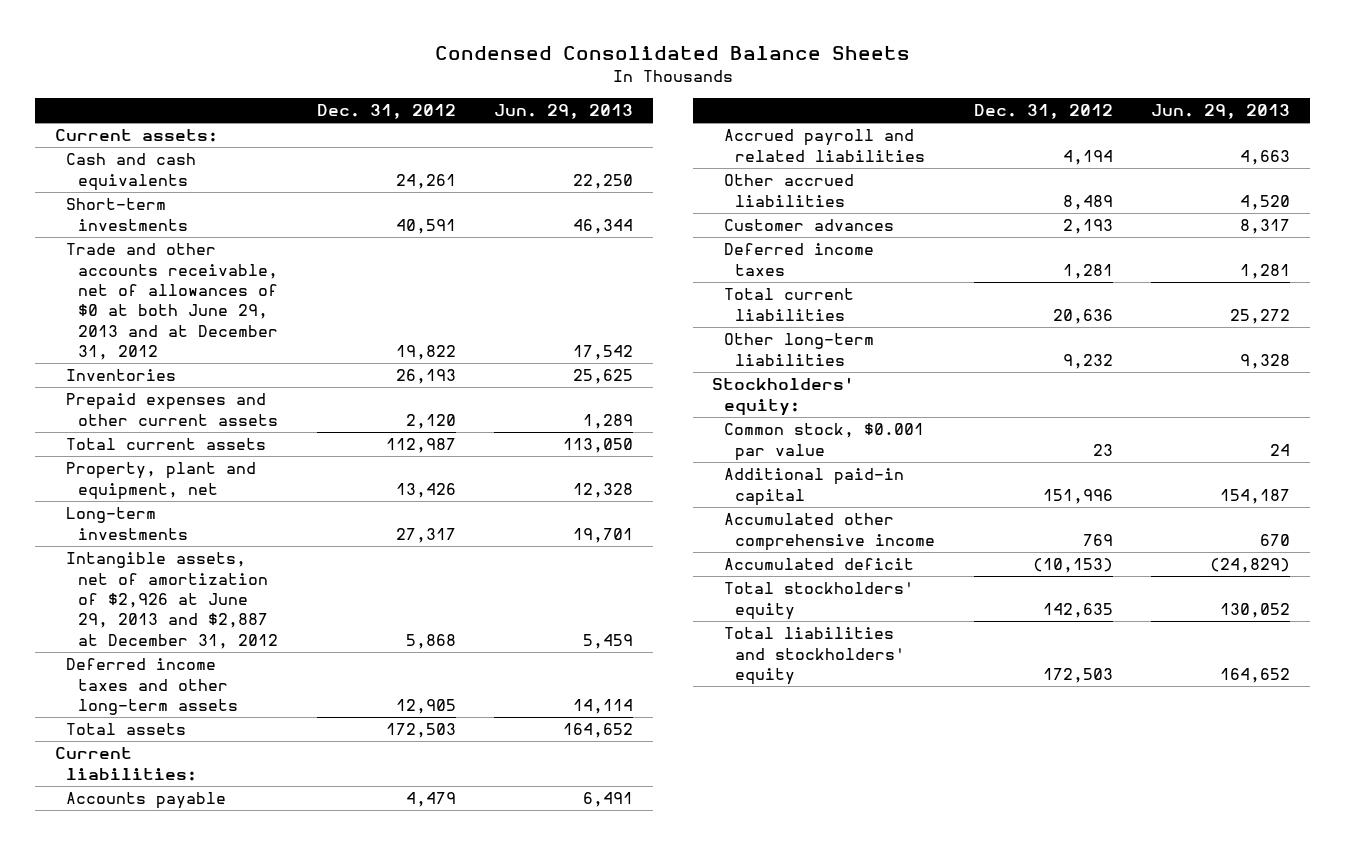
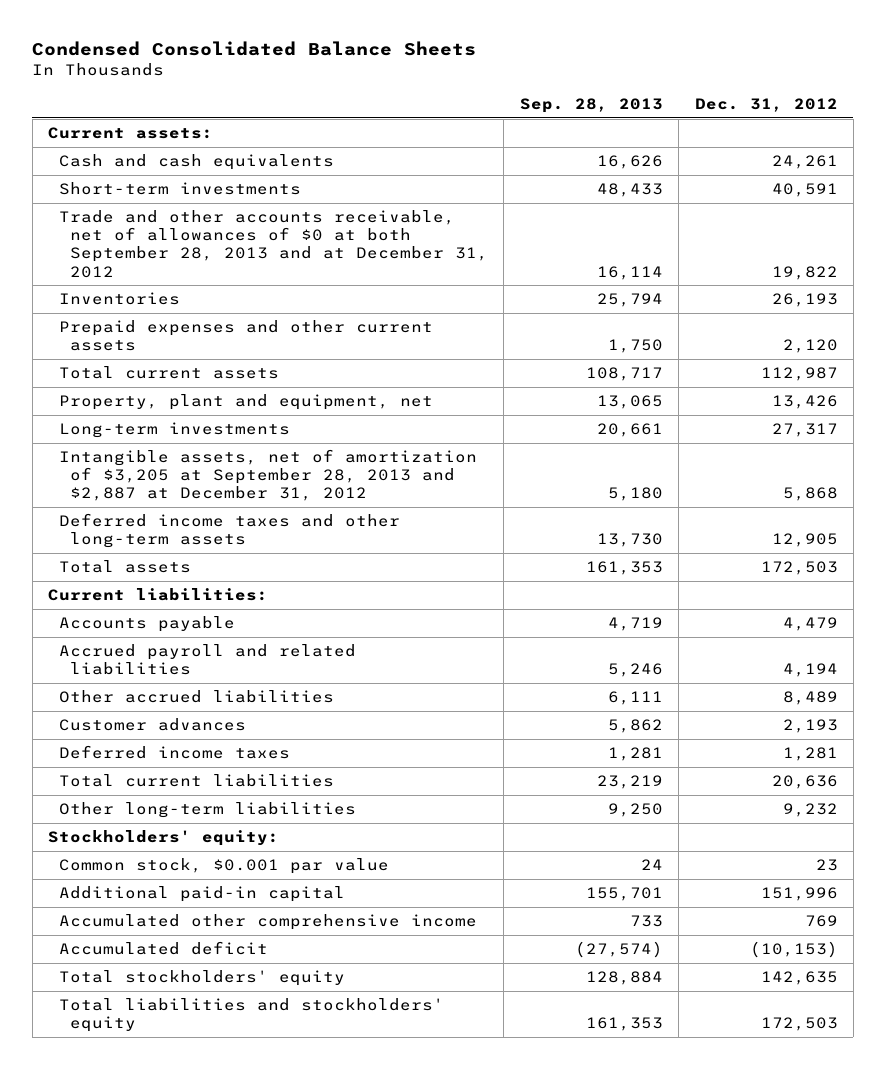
[494,104,634,120] Jun. 29, 2013 -> none
none -> [519,98,663,114] Sep. 28, 2013
[66,243,279,360] Trade and other accounts receivable, net of allowances of $0 at both June 29, 2013 and at December 31, 2012 -> [58,210,488,278] Trade and other accounts receivable, net of allowances of $0 at both September 28, 2013 and at December 31, 2012
[66,552,279,649] Intangible assets, net of amortization of $2,926 at June 29, 2013 and $2,887 at December 31, 2012 -> [58,449,477,502] Intangible assets, net of amortization of $3,205 at September 28, 2013 and $2,887 at December 31, 2012

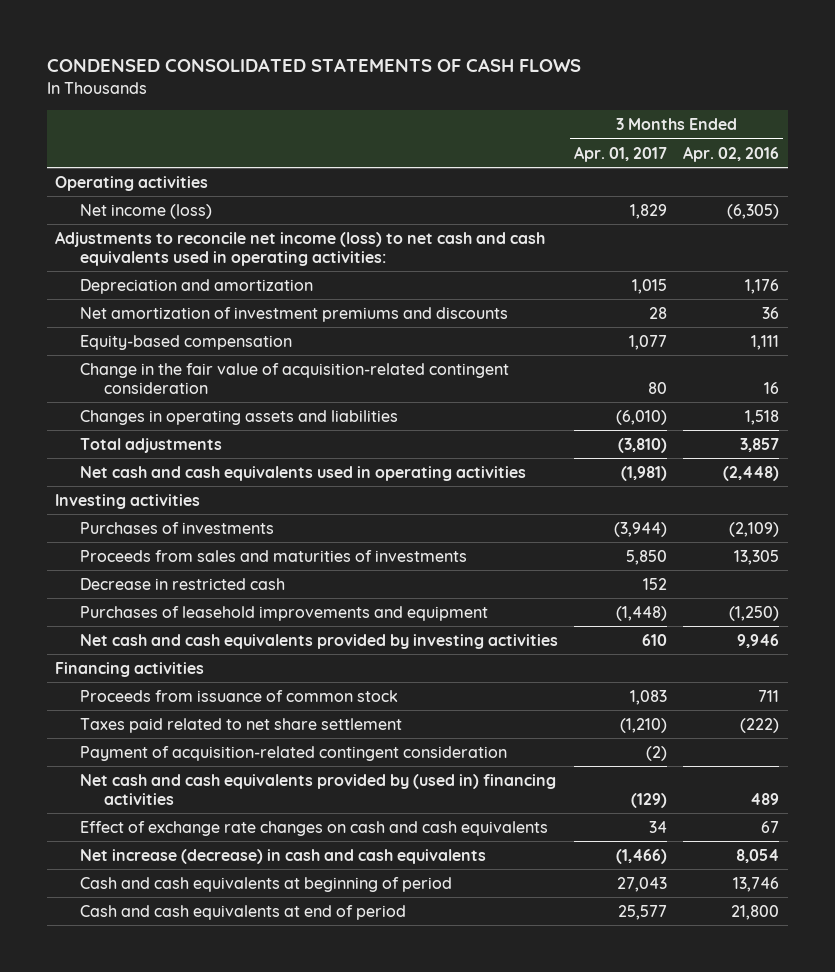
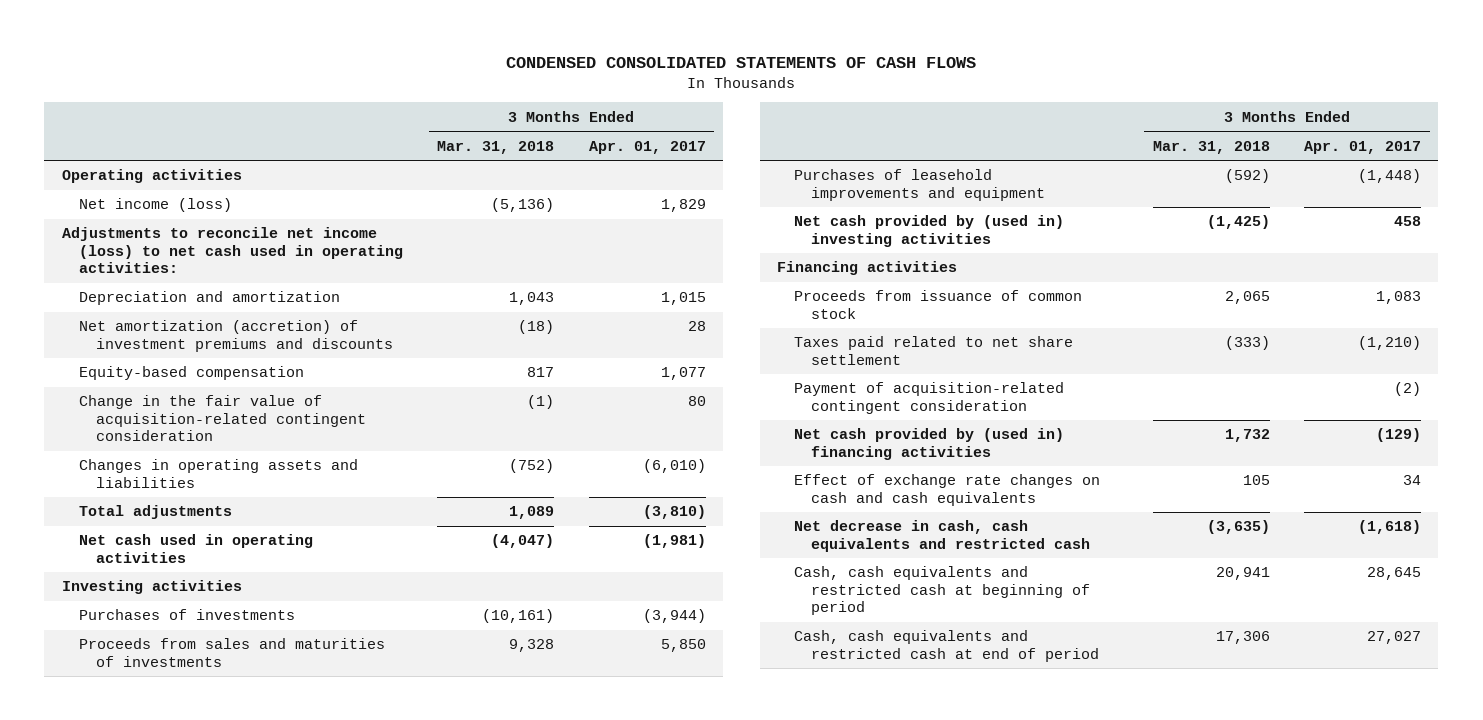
[683,145,780,162] Apr. 02, 2016 -> none
none -> [437,140,555,154] Mar. 31, 2018
[55,230,546,266] Adjustments to reconcile net income (loss) to net cash and cash equivalents used in operating activities: -> [61,227,403,274] Adjustments to reconcile net income (loss) to net cash used in operating activities:
[79,306,508,322] Net amortization of investment premiums and discounts -> [78,320,393,352] Net amortization (accretion) of investment premiums and discounts
[79,465,526,481] Net cash and cash equivalents used in operating activities -> [78,534,313,563] Net cash used in operating activities
[79,577,285,590] Decrease in restricted cash -> none
[79,633,558,649] Net cash and cash equivalents provided by investing activities -> [794,215,1065,247] Net cash provided by (used in) investing activities
[642,633,668,646] 610 -> [1393,216,1421,227] 458
[79,773,556,805] Net cash and cash equivalents provided by (used in) financing activities -> [794,428,1065,460] Net cash provided by (used in) financing activities
[79,848,486,864] Net increase (decrease) in cash and cash equivalents -> [794,520,1091,552] Net decrease in cash, cash equivalents and restricted cash
[616,848,668,864] (1,466) -> [1357,520,1421,535] (1,618)
[79,876,452,892] Cash and cash equivalents at beginning of period -> [794,566,1091,616] Cash, cash equivalents and restricted cash at beginning of period
[617,876,668,892] 27,043 -> [1366,567,1421,581] 28,645
[79,904,406,920] Cash and cash equivalents at end of period -> [794,630,1100,662] Cash, cash equivalents and restricted cash at end of period
[618,904,668,920] 25,577 -> [1366,631,1421,645] 27,027

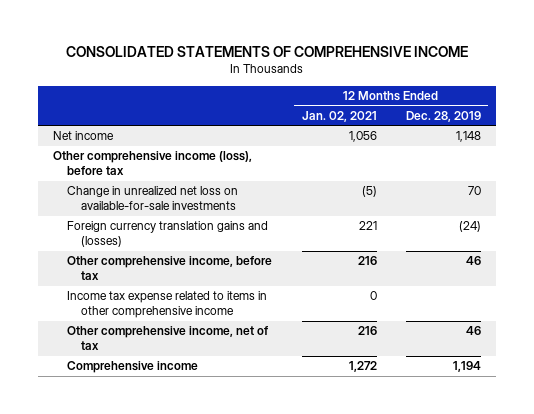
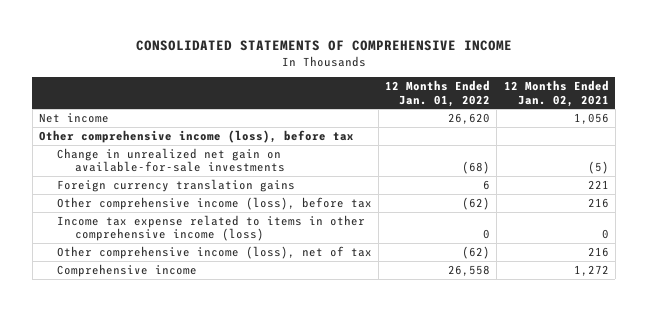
[406,110,482,122] Dec. 28, 2019 -> none
none -> [385,80,491,107] 12 Months Ended Jan. 01, 2022
[66,186,238,211] Change in unrealized net loss on available-for-sale investments -> [57,147,286,173] Change in unrealized net gain on available-for-sale investments
[66,221,268,248] Foreign currency translation gains and (losses) -> [57,178,296,192] Foreign currency translation gains
[66,256,272,281] Other comprehensive income, before tax -> [57,196,373,210] Other comprehensive income (loss), before tax
[66,291,267,319] Income tax expense related to items in other comprehensive income -> [57,214,366,242] Income tax expense related to items in other comprehensive income (loss)
[66,326,268,351] Other comprehensive income, net of tax -> [57,245,373,259] Other comprehensive income (loss), net of tax

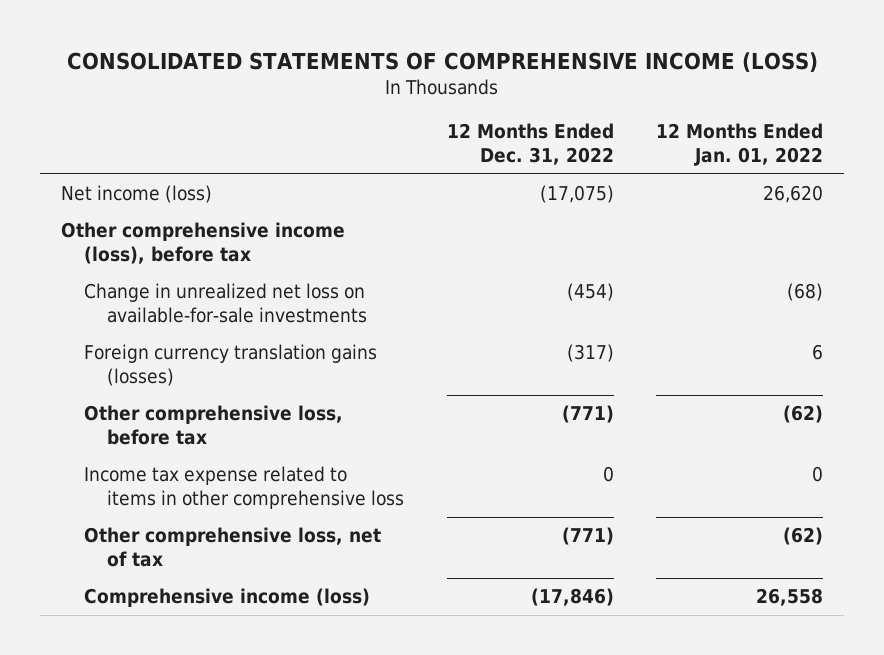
[135,40,512,52] CONSOLIDATED STATEMENTS OF COMPREHENSIVE INCOME -> [67,51,819,72] CONSOLIDATED STATEMENTS OF COMPREHENSIVE INCOME (LOSS)
[503,80,609,107] 12 Months Ended Jan. 02, 2021 -> none
none -> [446,123,614,165] 12 Months Ended Dec. 31, 2022
[38,112,109,123] Net income -> [61,185,213,204] Net income (loss)
[57,147,286,173] Change in unrealized net gain on available-for-sale investments -> [84,283,368,324] Change in unrealized net loss on available-for-sale investments
[57,178,296,192] Foreign currency translation gains -> [84,344,378,387] Foreign currency translation gains (losses)
[57,196,373,210] Other comprehensive income (loss), before tax -> [84,405,344,446] Other comprehensive loss, before tax
[57,214,366,242] Income tax expense related to items in other comprehensive income (loss) -> [84,466,405,510] Income tax expense related to items in other comprehensive loss
[57,245,373,259] Other comprehensive income (loss), net of tax -> [84,527,382,568] Other comprehensive loss, net of tax
[57,263,198,277] Comprehensive income -> [84,588,371,608] Comprehensive income (loss)

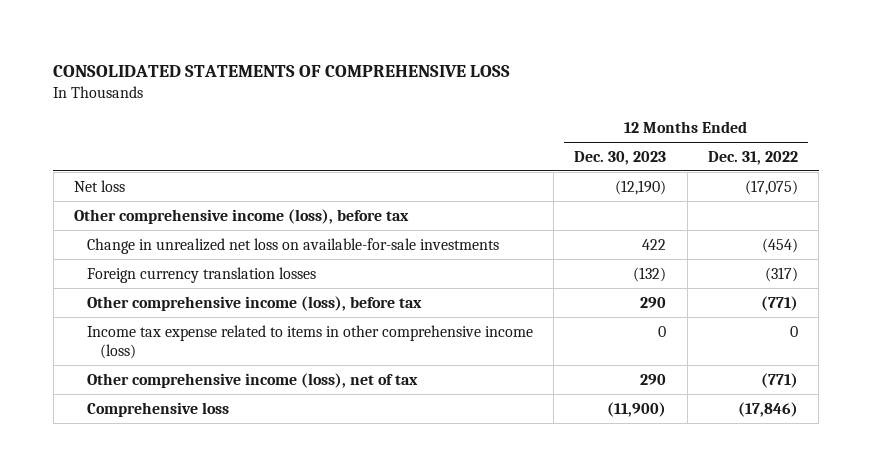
[67,51,819,72] CONSOLIDATED STATEMENTS OF COMPREHENSIVE INCOME (LOSS) -> [53,65,511,78] CONSOLIDATED STATEMENTS OF COMPREHENSIVE LOSS
[655,123,823,166] 12 Months Ended Jan. 01, 2022 -> none
none -> [574,150,667,165] Dec. 30, 2023
[61,185,213,204] Net income (loss) -> [73,179,125,192] Net loss
[84,344,378,387] Foreign currency translation gains (losses) -> [86,266,316,283] Foreign currency translation losses
[84,405,344,446] Other comprehensive loss, before tax -> [86,295,422,311] Other comprehensive income (loss), before tax
[84,466,405,510] Income tax expense related to items in other comprehensive loss -> [86,324,533,359] Income tax expense related to items in other comprehensive income (loss)
[84,527,382,568] Other comprehensive loss, net of tax -> [86,372,418,388] Other comprehensive income (loss), net of tax
[84,588,371,608] Comprehensive income (loss) -> [86,401,229,417] Comprehensive loss

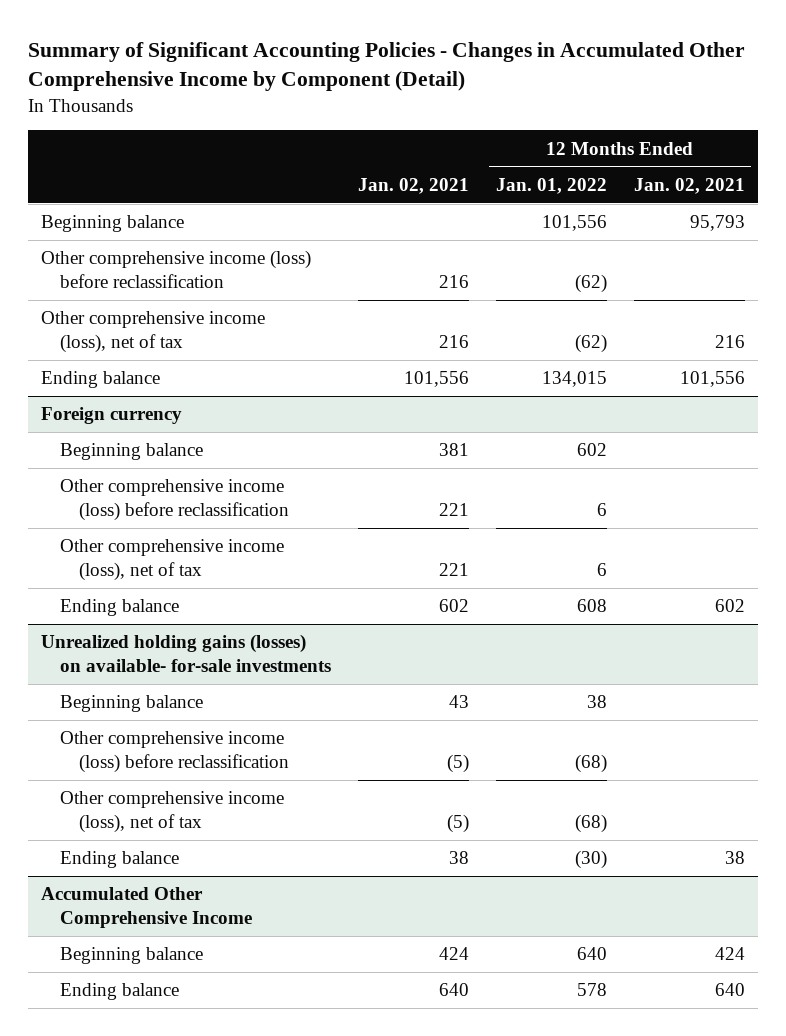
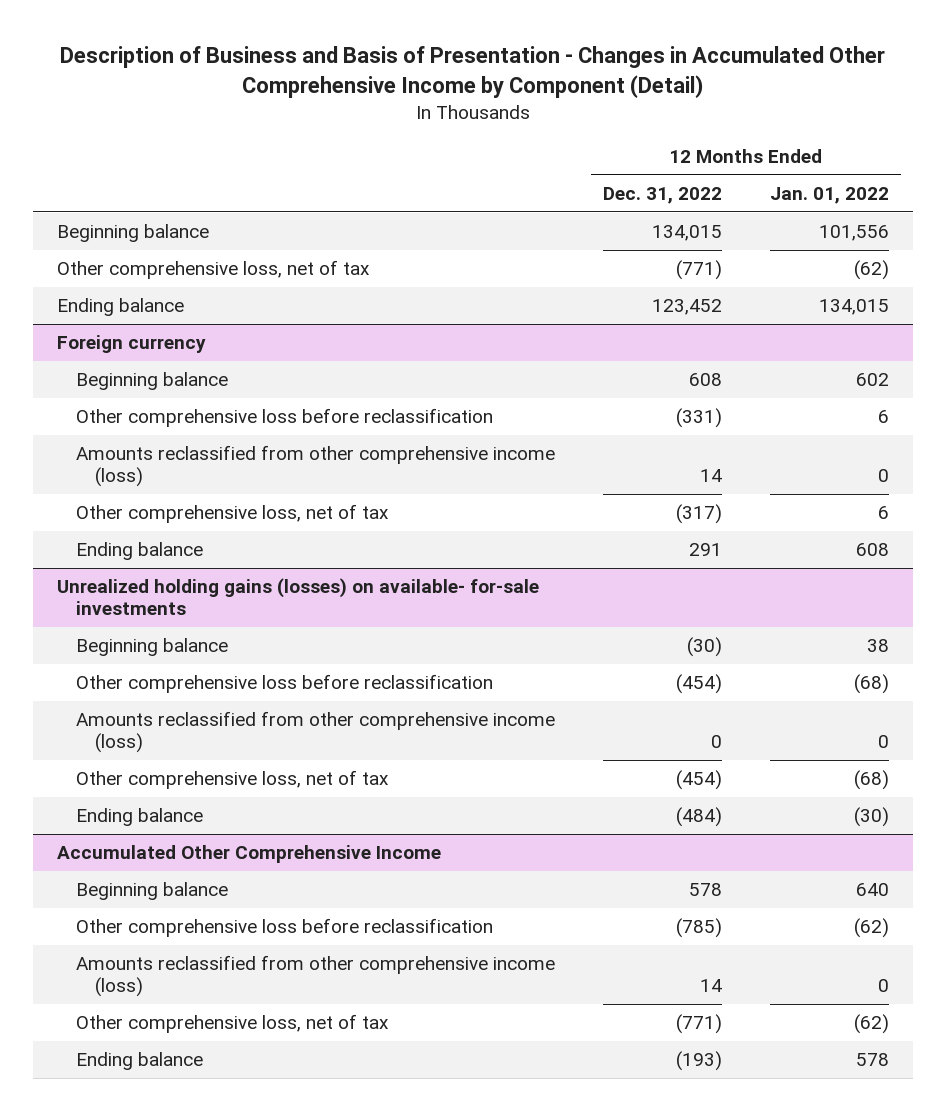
[27,41,745,92] Summary of Significant Accounting Policies - Changes in Accumulated Other Comprehensive Income by Component (Detail) -> [60,46,886,98] Description of Business and Basis of Presentation - Changes in Accumulated Other Comprehensive Income by Component (Detail)
[357,177,469,194] Jan. 02, 2021 -> none
[633,177,745,194] Jan. 02, 2021 -> none
none -> [603,187,723,205] Dec. 31, 2022
[41,250,312,288] Other comprehensive income (loss) before reclassification -> none
[41,311,266,353] Other comprehensive income (loss), net of tax -> [57,260,371,280] Other comprehensive loss, net of tax
[59,479,289,521] Other comprehensive income (loss) before reclassification -> [76,408,494,428] Other comprehensive loss before reclassification
none -> [76,445,556,488] Amounts reclassified from other comprehensive income (loss)
[59,539,284,581] Other comprehensive income (loss), net of tax -> [76,504,390,524] Other comprehensive loss, net of tax
[59,731,289,773] Other comprehensive income (loss) before reclassification -> [76,674,494,694] Other comprehensive loss before reclassification
none -> [76,711,556,754] Amounts reclassified from other comprehensive income (loss)
[59,791,284,833] Other comprehensive income (loss), net of tax -> [76,770,390,790] Other comprehensive loss, net of tax
none -> [76,918,494,938] Other comprehensive loss before reclassification
none -> [76,955,556,998] Amounts reclassified from other comprehensive income (loss)
none -> [76,1014,390,1034] Other comprehensive loss, net of tax

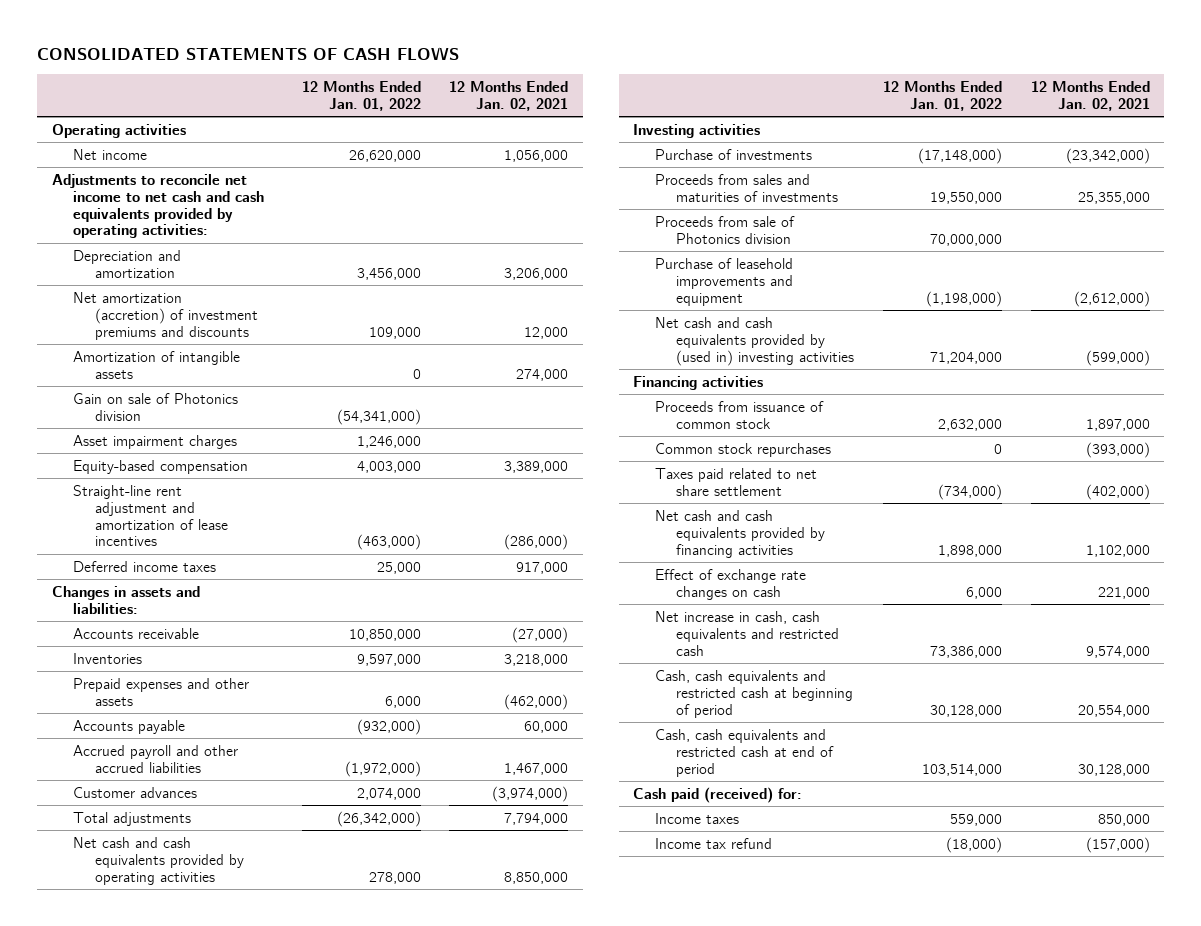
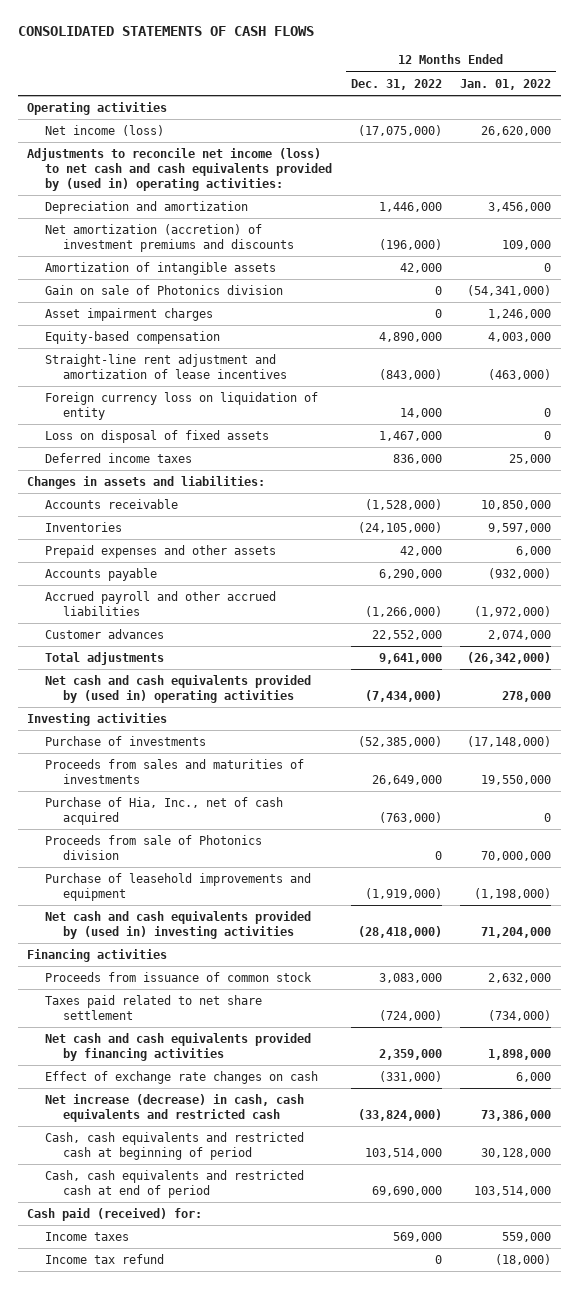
[449,80,569,111] 12 Months Ended Jan. 02, 2021 -> none
none -> [350,78,442,90] Dec. 31, 2022
[73,148,148,160] Net income -> [45,125,165,137] Net income (loss)
[51,173,265,239] Adjustments to reconcile net income to net cash and cash equivalents provided by operating activities: -> [27,148,333,191] Adjustments to reconcile net income (loss) to net cash and cash equivalents provided by (used in) operating activities:
none -> [45,392,319,420] Foreign currency loss on liquidation of entity
none -> [45,430,270,444] Loss on disposal of fixed assets
[73,836,244,885] Net cash and cash equivalents provided by operating activities -> [45,675,312,703] Net cash and cash equivalents provided by (used in) operating activities
none -> [45,797,284,825] Purchase of Hia, Inc., net of cash acquired
[654,442,831,457] Common stock repurchases -> none
[654,610,840,656] Net increase in cash, cash equivalents and restricted cash -> [45,1094,305,1122] Net increase (decrease) in cash, cash equivalents and restricted cash

